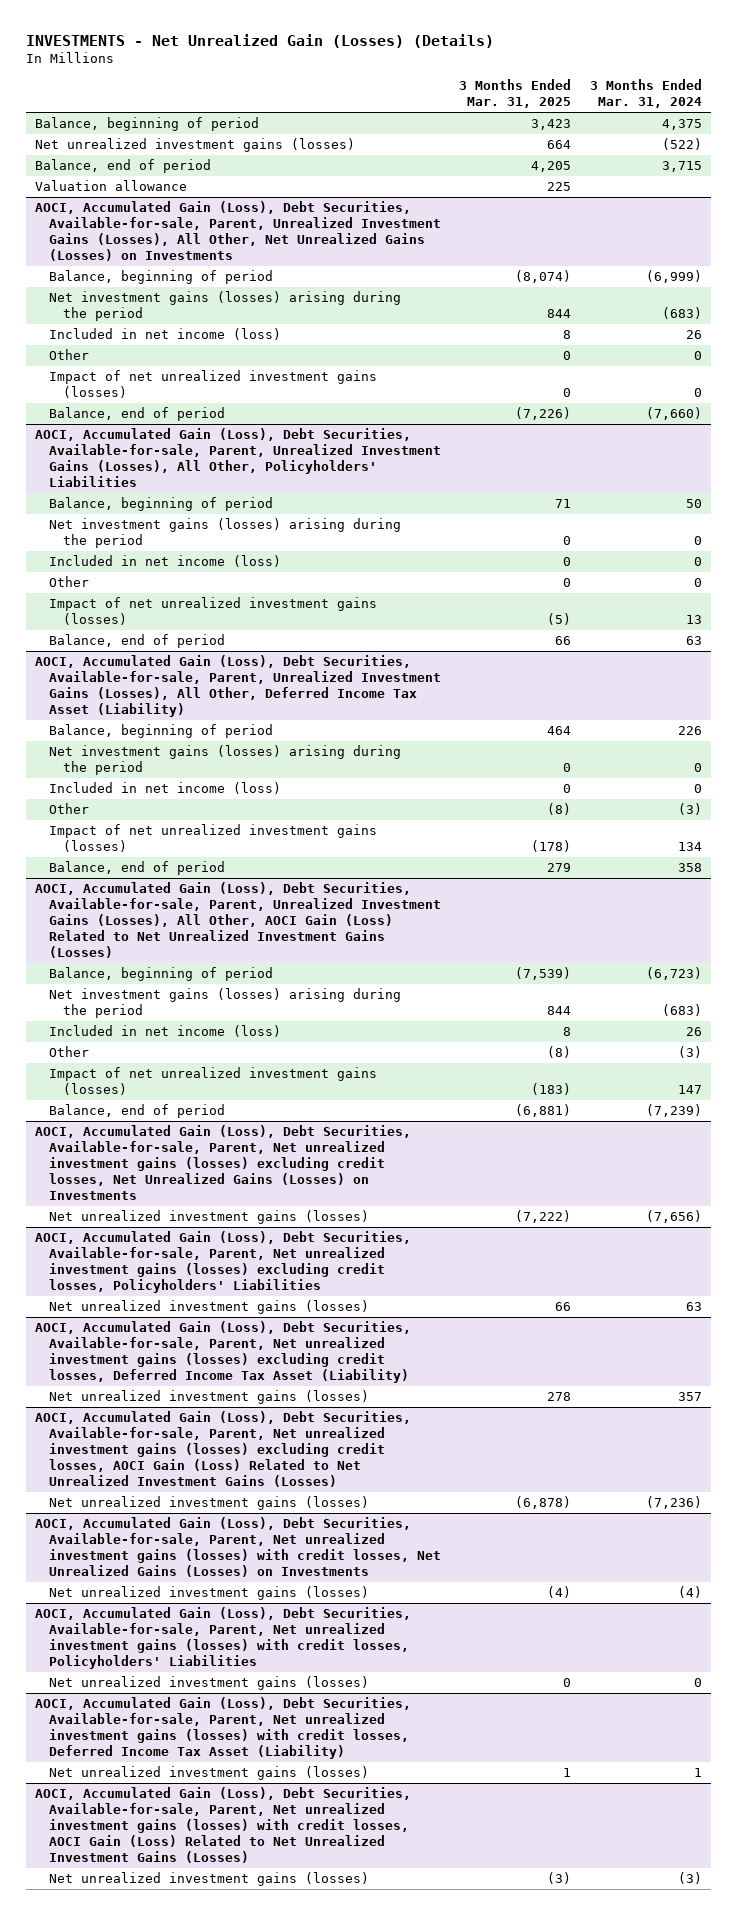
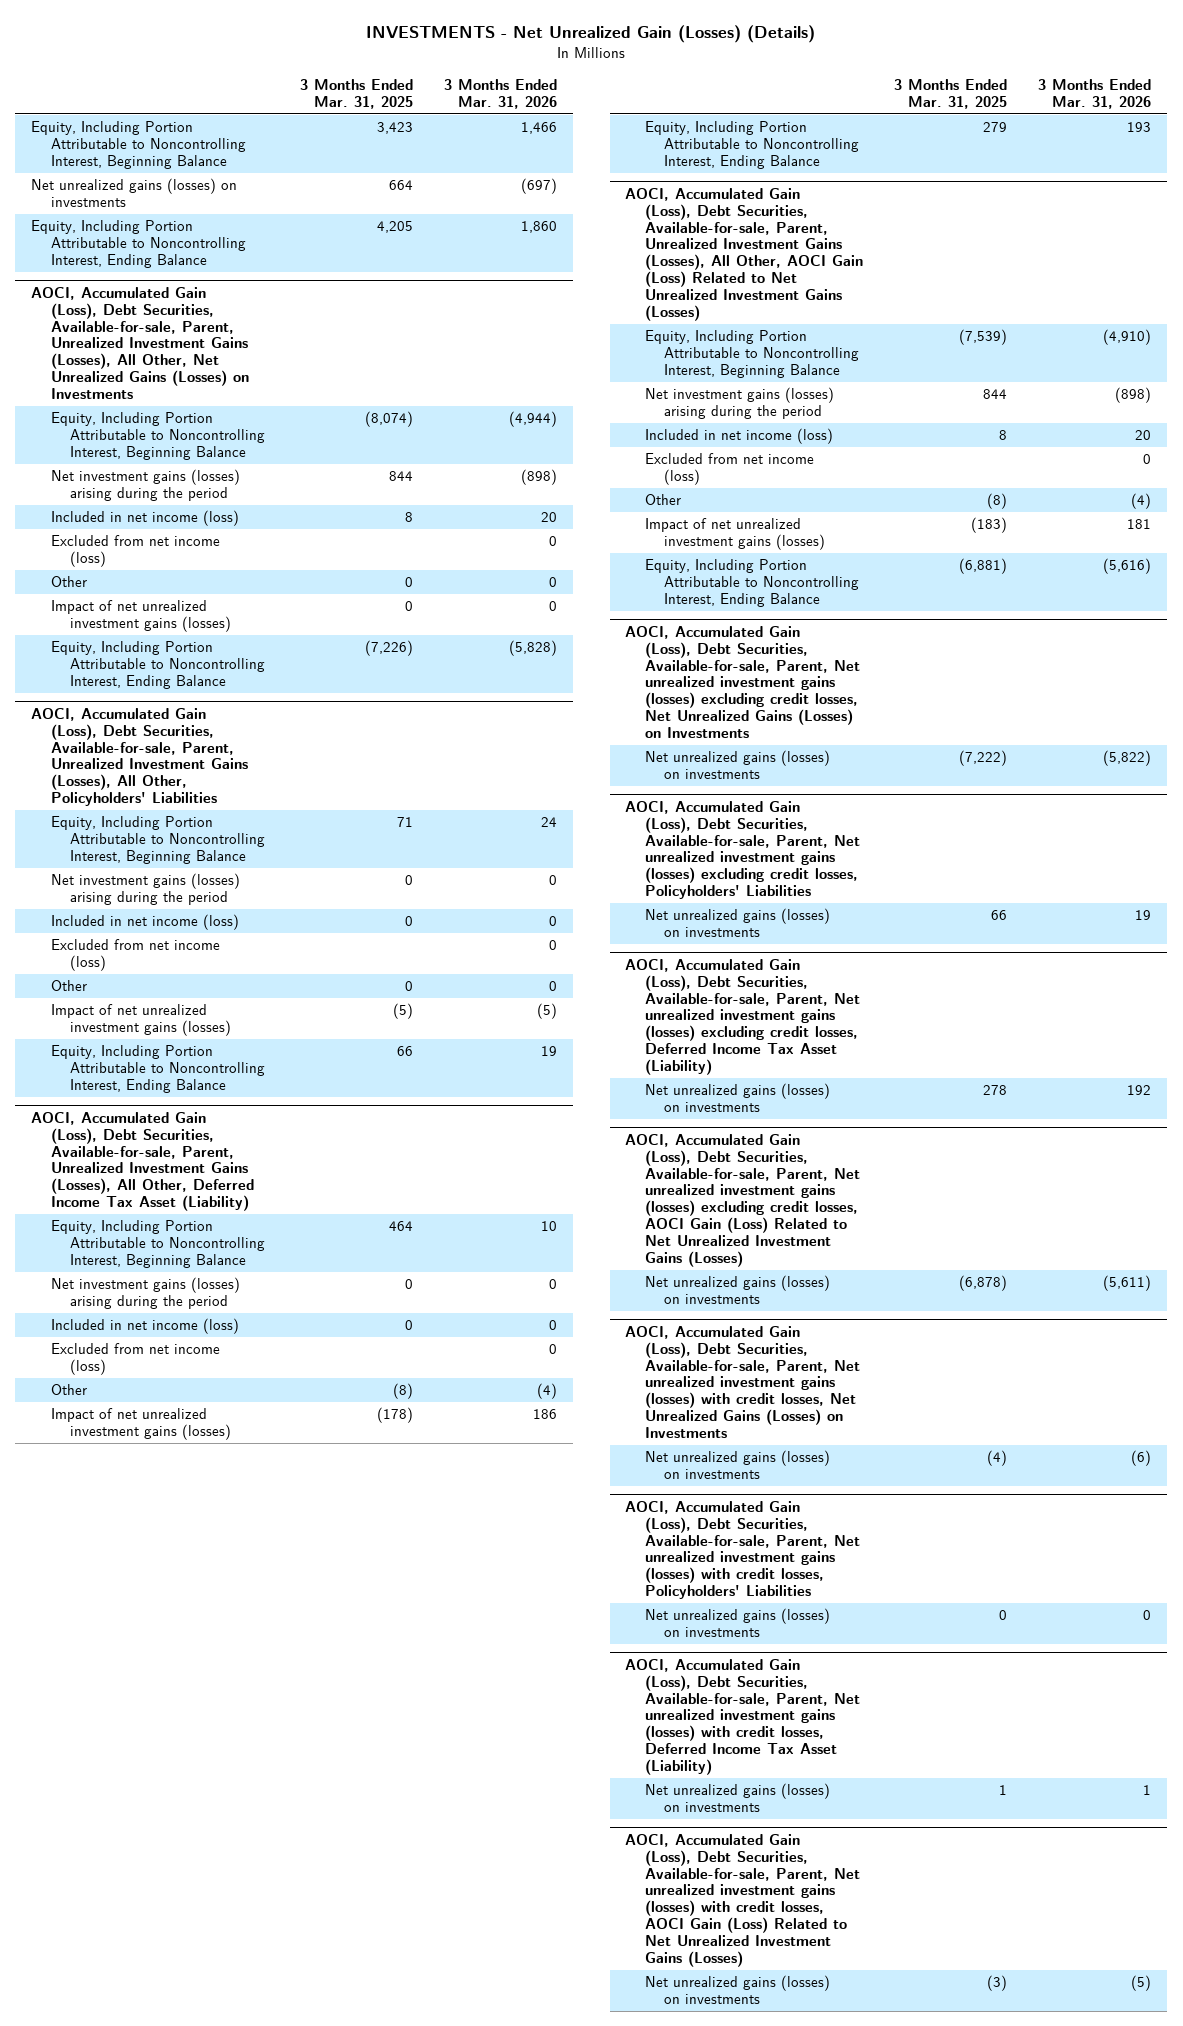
[590,79,703,109] 3 Months Ended Mar. 31, 2024 -> none
none -> [444,78,558,109] 3 Months Ended Mar. 31, 2026
[35,180,188,192] Valuation allowance -> none
[35,117,260,132] Balance, beginning of period -> [31,121,246,170] Equity, Including Portion Attributable to Noncontrolling Interest, Beginning Balance
[35,138,356,153] Net unrealized investment gains (losses) -> [31,178,238,208] Net unrealized gains (losses) on investments
[35,159,212,174] Balance, end of period -> [31,220,246,269] Equity, Including Portion Attributable to Noncontrolling Interest, Ending Balance
[48,270,273,285] Balance, beginning of period -> [50,412,266,461] Equity, Including Portion Attributable to Noncontrolling Interest, Beginning Balance
none -> [50,535,220,568] Excluded from net income (loss)
[48,407,225,422] Balance, end of period -> [50,641,266,690] Equity, Including Portion Attributable to Noncontrolling Interest, Ending Balance
[48,497,273,512] Balance, beginning of period -> [50,816,266,865] Equity, Including Portion Attributable to Noncontrolling Interest, Beginning Balance
none -> [50,939,220,972] Excluded from net income (loss)
[48,634,225,649] Balance, end of period -> [50,1045,266,1094] Equity, Including Portion Attributable to Noncontrolling Interest, Ending Balance
[48,724,273,739] Balance, beginning of period -> [50,1220,266,1269] Equity, Including Portion Attributable to Noncontrolling Interest, Beginning Balance
none -> [50,1343,220,1376] Excluded from net income (loss)
[48,861,225,876] Balance, end of period -> [644,121,860,170] Equity, Including Portion Attributable to Noncontrolling Interest, Ending Balance
[48,967,273,982] Balance, beginning of period -> [644,330,860,379] Equity, Including Portion Attributable to Noncontrolling Interest, Beginning Balance
none -> [644,453,814,486] Excluded from net income (loss)
[48,1104,225,1119] Balance, end of period -> [644,559,860,608] Equity, Including Portion Attributable to Noncontrolling Interest, Ending Balance
[48,1210,369,1225] Net unrealized investment gains (losses) -> [644,750,830,780] Net unrealized gains (losses) on investments
[48,1300,369,1315] Net unrealized investment gains (losses) -> [644,908,830,938] Net unrealized gains (losses) on investments
[48,1390,369,1405] Net unrealized investment gains (losses) -> [644,1083,830,1113] Net unrealized gains (losses) on investments
[48,1496,369,1511] Net unrealized investment gains (losses) -> [644,1275,830,1305] Net unrealized gains (losses) on investments
[48,1586,369,1601] Net unrealized investment gains (losses) -> [644,1450,830,1480] Net unrealized gains (losses) on investments
[48,1676,369,1691] Net unrealized investment gains (losses) -> [644,1608,830,1638] Net unrealized gains (losses) on investments
[48,1766,369,1781] Net unrealized investment gains (losses) -> [644,1783,830,1813] Net unrealized gains (losses) on investments
[48,1872,369,1887] Net unrealized investment gains (losses) -> [644,1975,830,2005] Net unrealized gains (losses) on investments

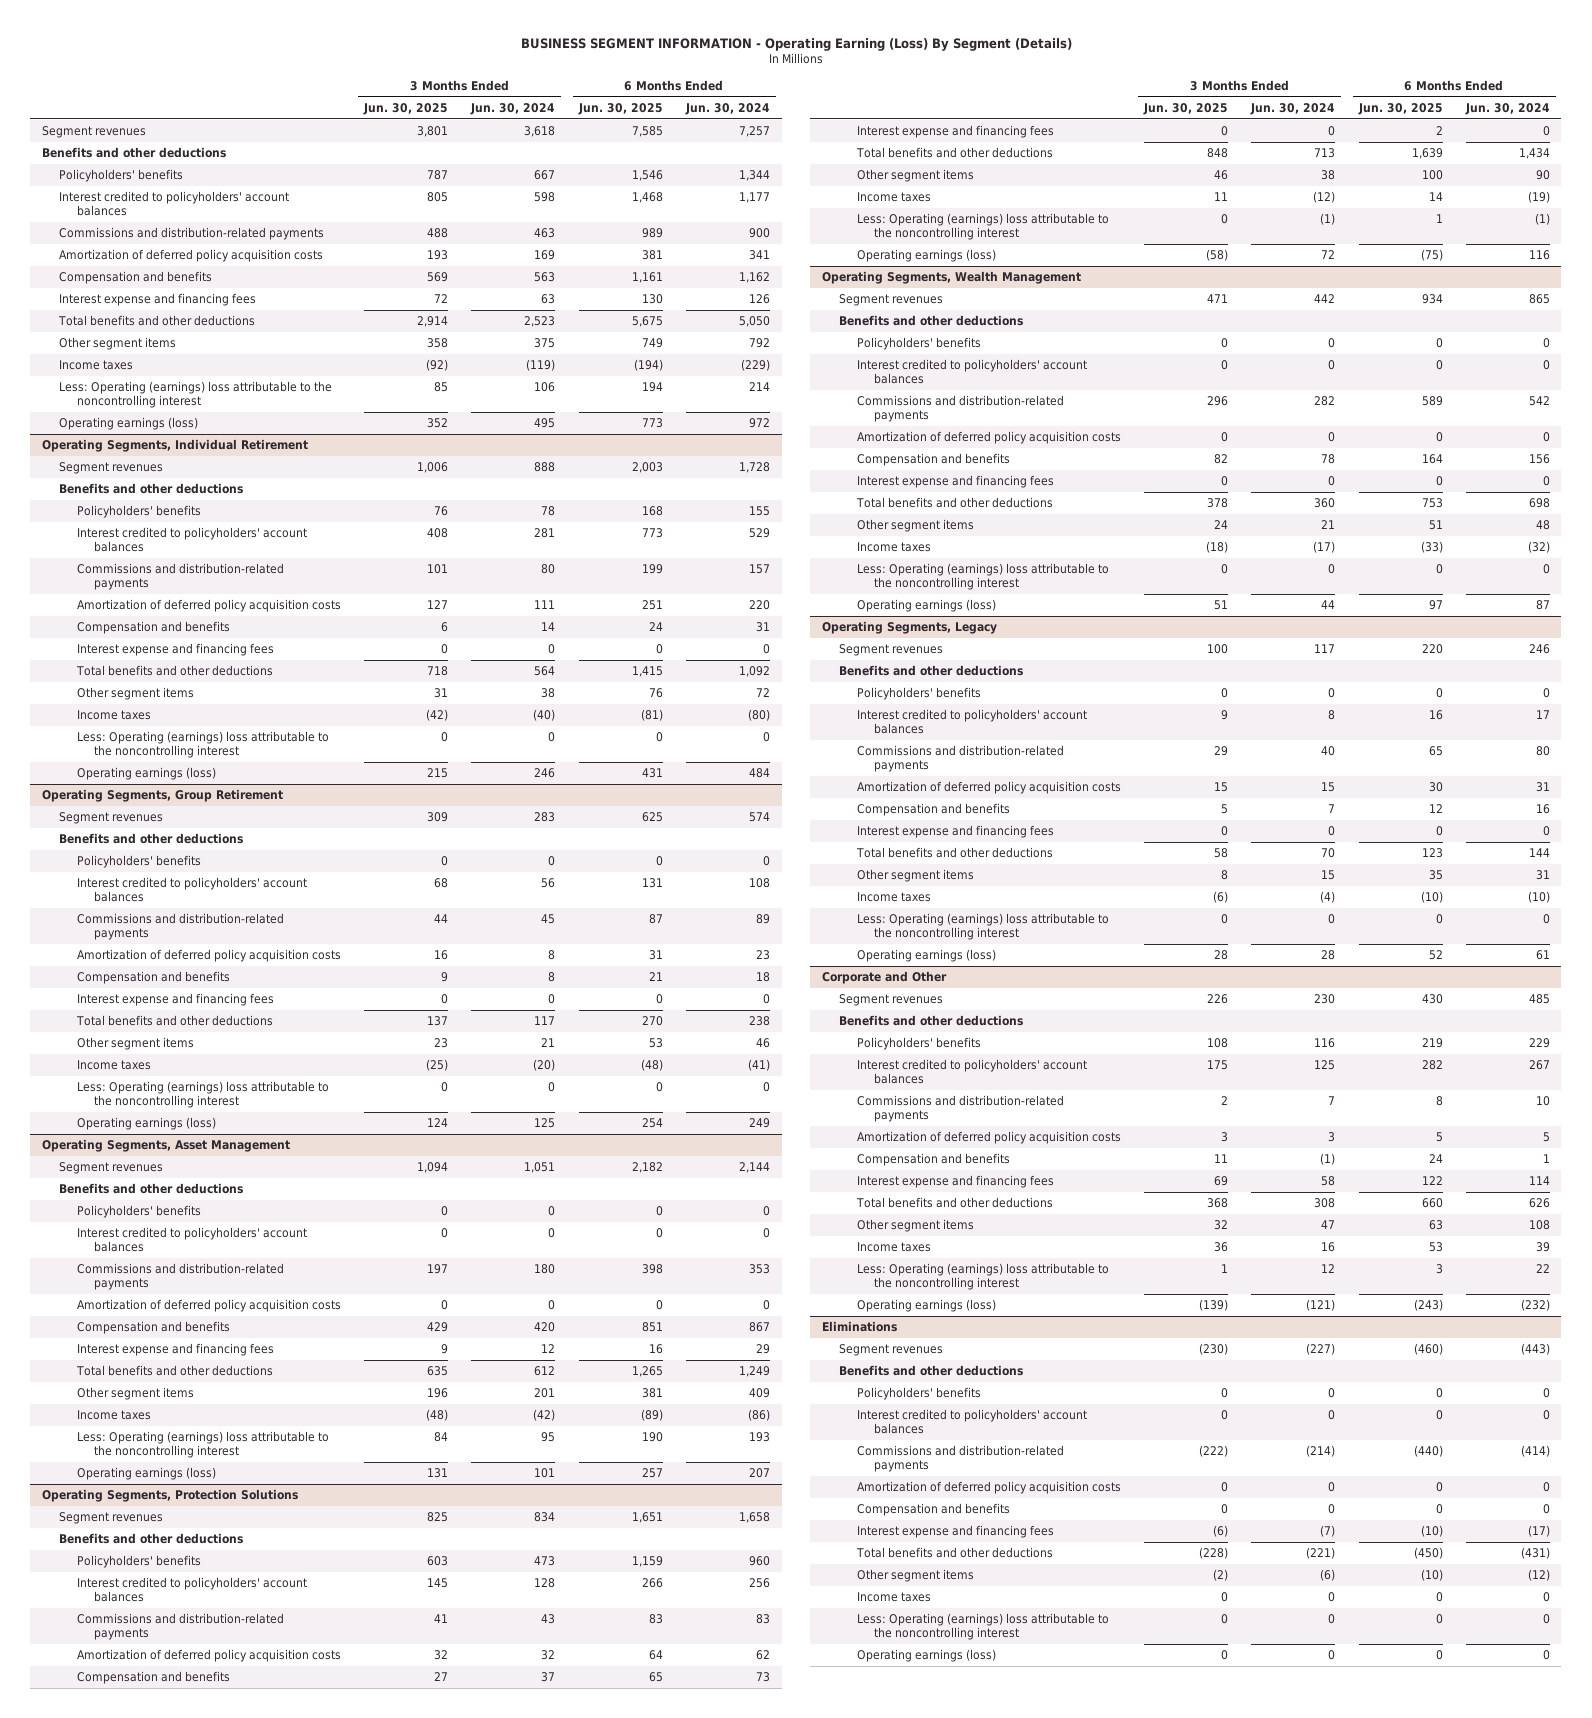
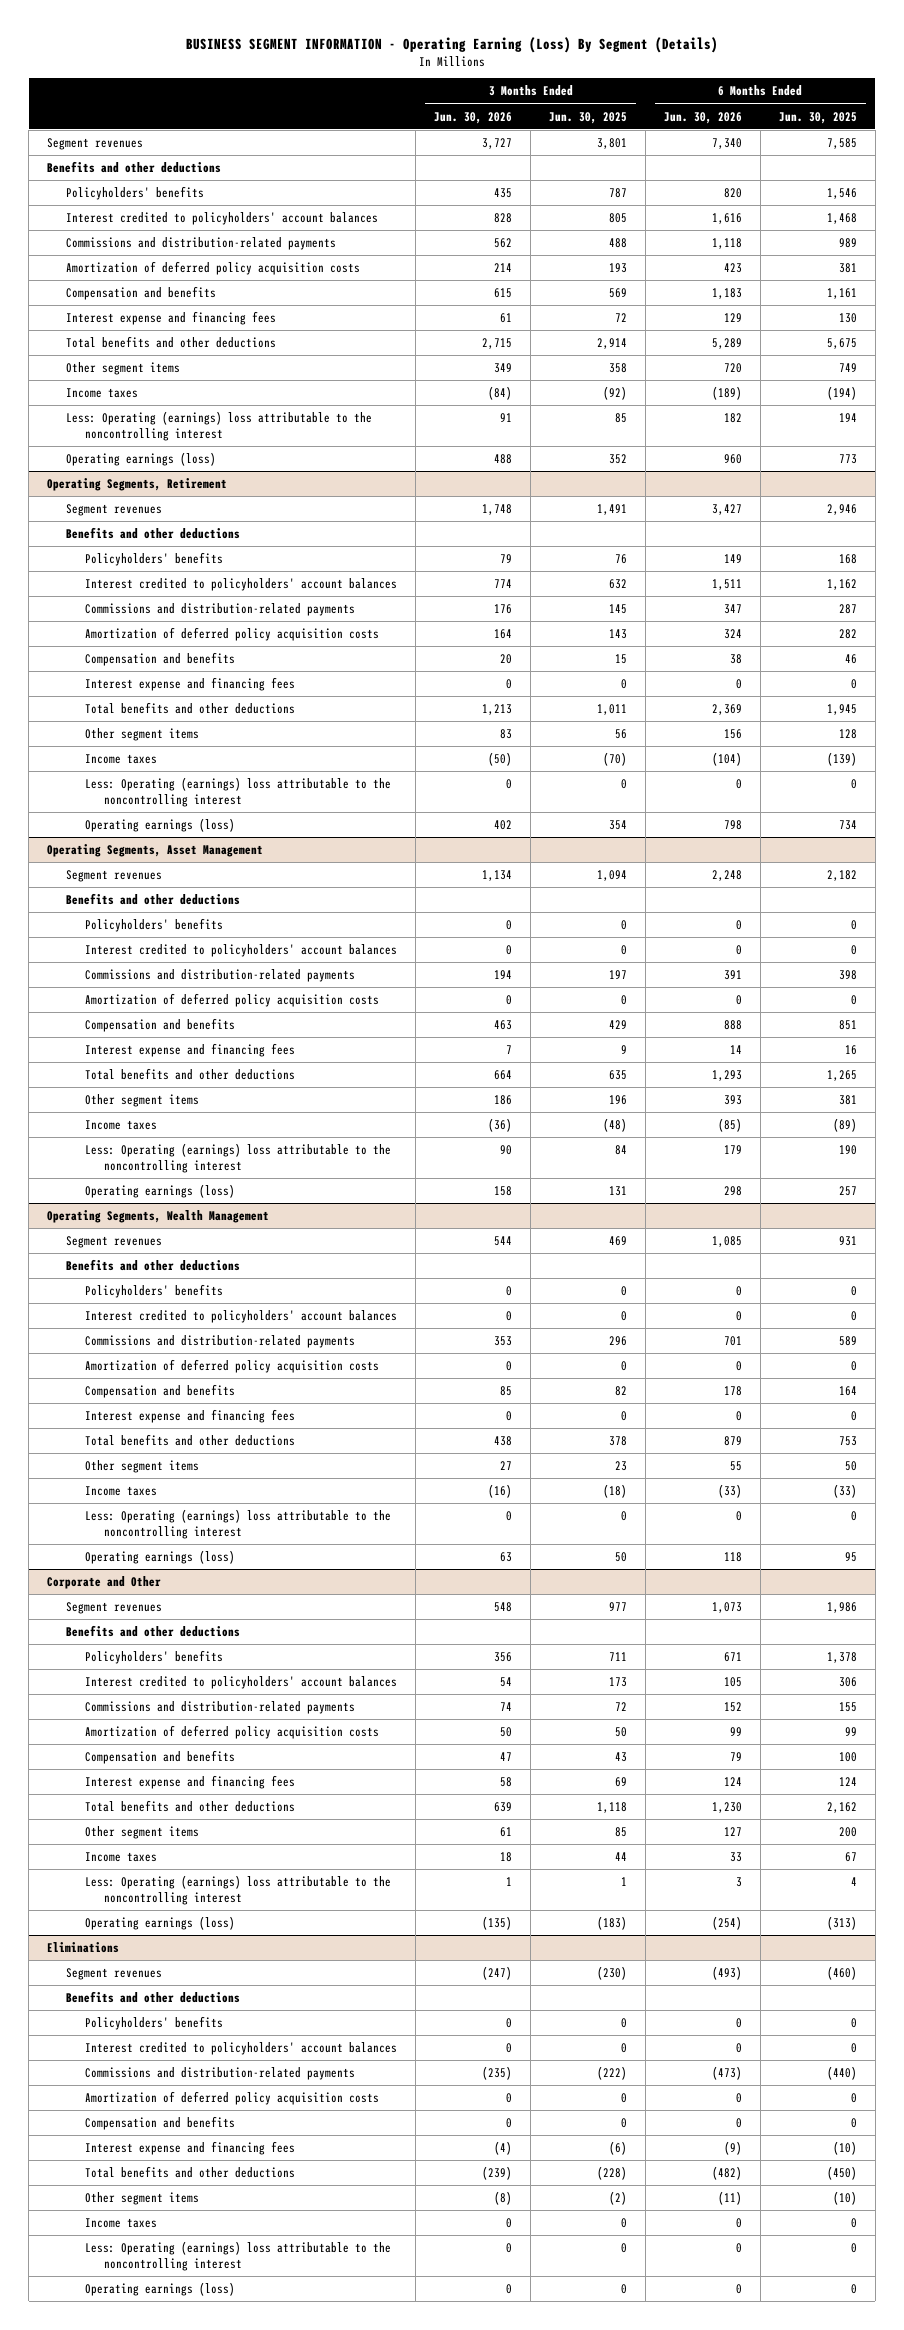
[470,103,556,116] Jun. 30, 2024 -> none
[684,103,770,116] Jun. 30, 2024 -> none
none -> [434,111,513,124] Jun. 30, 2026
none -> [663,111,742,124] Jun. 30, 2026
[41,439,308,453] Operating Segments, Individual Retirement -> [47,478,228,492] Operating Segments, Retirement
[417,462,449,474] 1,006 -> [596,504,627,516] 1,491
[631,462,663,474] 2,003 -> [826,504,857,516] 2,946
[76,643,274,657] Interest expense and financing fees -> none
[75,665,273,677] Total benefits and other deductions -> none
[76,687,194,701] Other segment items -> none
[76,710,151,721] Income taxes -> none
[76,731,329,758] Less: Operating (earnings) loss attributable to the noncontrolling interest -> none
[76,767,216,781] Operating earnings (loss) -> none
[41,789,283,803] Operating Segments, Group Retirement -> none
[59,812,164,825] Segment revenues -> none
[59,833,244,845] Benefits and other deductions -> none
[76,855,201,869] Policyholders' benefits -> none
[76,877,307,902] Interest credited to policyholders' account balances -> none
[76,913,284,940] Commissions and distribution-related payments -> none
[76,949,341,963] Amortization of deferred policy acquisition costs -> none
[76,971,230,985] Compensation and benefits -> none
[427,528,449,539] 408 -> [608,579,627,590] 632
[641,528,663,539] 773 -> [826,579,857,591] 1,162
[427,564,449,575] 101 -> [608,604,627,615] 145
[641,564,663,575] 199 -> [838,604,857,615] 287
[427,600,449,610] 127 -> [608,629,627,640] 143
[641,600,663,611] 251 -> [838,629,857,640] 282
[441,622,449,633] 6 -> [614,654,627,665] 15
[648,622,663,632] 24 -> [844,654,857,665] 46
[427,1016,449,1027] 137 -> [596,704,627,716] 1,011
[641,1016,663,1027] 270 -> [826,704,857,716] 1,945
[434,1038,449,1049] 23 -> [614,729,627,740] 56
[648,1038,663,1049] 53 -> [838,729,857,740] 128
[426,1059,449,1072] (25) -> [602,752,627,767] (70)
[640,1059,663,1072] (48) -> [826,752,857,767] (139)
[427,1118,449,1128] 124 -> [608,820,627,831] 354
[641,1118,663,1129] 254 -> [838,820,857,831] 734
[41,1489,298,1503] Operating Segments, Protection Solutions -> none
[59,1512,164,1525] Segment revenues -> none
[59,1533,244,1545] Benefits and other deductions -> none
[76,1555,201,1569] Policyholders' benefits -> none
[76,1577,307,1602] Interest credited to policyholders' account balances -> none
[76,1613,284,1640] Commissions and distribution-related payments -> none
[76,1649,341,1663] Amortization of deferred policy acquisition costs -> none
[76,1671,230,1685] Compensation and benefits -> none
[856,125,1054,139] Interest expense and financing fees -> none
[855,147,1053,159] Total benefits and other deductions -> none
[856,169,974,183] Other segment items -> none
[856,192,931,203] Income taxes -> none
[856,213,1109,240] Less: Operating (earnings) loss attributable to the noncontrolling interest -> none
[856,249,996,263] Operating earnings (loss) -> none
[1207,294,1229,304] 471 -> [608,1236,627,1247] 469
[1421,294,1443,305] 934 -> [838,1236,857,1247] 931
[1214,520,1229,530] 24 -> [614,1461,627,1472] 23
[1428,520,1443,531] 51 -> [844,1461,857,1472] 50
[821,621,997,635] Operating Segments, Legacy -> none
[839,644,944,657] Segment revenues -> none
[839,665,1024,677] Benefits and other deductions -> none
[856,687,981,701] Policyholders' benefits -> none
[856,709,1087,734] Interest credited to policyholders' account balances -> none
[856,745,1064,772] Commissions and distribution-related payments -> none
[856,781,1121,795] Amortization of deferred policy acquisition costs -> none
[856,803,1010,817] Compensation and benefits -> none
[856,825,1054,839] Interest expense and financing fees -> none
[855,847,1053,859] Total benefits and other deductions -> none
[856,869,974,883] Other segment items -> none
[856,892,931,903] Income taxes -> none
[856,913,1109,940] Less: Operating (earnings) loss attributable to the noncontrolling interest -> none
[856,949,996,963] Operating earnings (loss) -> none
[1214,600,1229,611] 51 -> [614,1552,627,1563] 50
[1428,600,1443,611] 97 -> [844,1552,857,1563] 95
[1207,994,1229,1005] 226 -> [608,1602,627,1612] 977
[1421,994,1443,1005] 430 -> [826,1602,857,1614] 1,986
[1207,1038,1229,1049] 108 -> [608,1652,627,1662] 711
[1421,1038,1443,1049] 219 -> [826,1652,857,1664] 1,378
[1207,1060,1229,1071] 175 -> [608,1677,627,1688] 173
[1421,1060,1443,1071] 282 -> [838,1677,857,1688] 306
[1221,1096,1229,1106] 2 -> [614,1702,627,1712] 72
[1435,1096,1443,1107] 8 -> [838,1702,857,1713] 155
[1221,1132,1229,1143] 3 -> [614,1727,627,1738] 50
[1435,1132,1443,1143] 5 -> [844,1727,857,1737] 99
[1214,1154,1229,1164] 11 -> [614,1752,627,1763] 43
[1428,1154,1443,1164] 24 -> [838,1752,857,1763] 100
[1421,1176,1443,1186] 122 -> [838,1777,857,1787] 124
[1207,1198,1229,1209] 368 -> [596,1802,627,1814] 1,118
[1421,1198,1443,1209] 660 -> [826,1802,857,1814] 2,162
[1214,1220,1229,1231] 32 -> [614,1827,627,1838] 85
[1428,1220,1443,1231] 63 -> [838,1827,857,1838] 200
[1214,1242,1229,1253] 36 -> [614,1852,627,1862] 44
[1428,1242,1443,1253] 53 -> [844,1852,857,1863] 67
[1435,1264,1443,1275] 3 -> [850,1877,857,1887] 4
[1199,1299,1229,1312] (139) -> [596,1916,627,1931] (183)
[1413,1299,1443,1312] (243) -> [826,1916,857,1931] (313)

